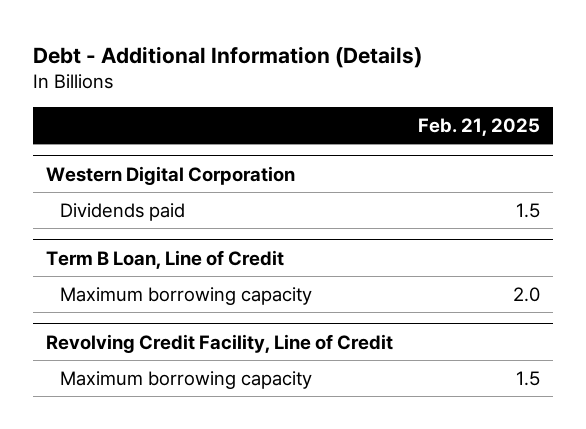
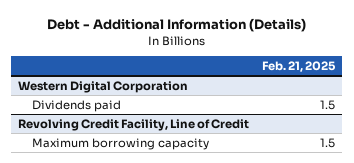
[46,249,285,269] Term B Loan, Line of Credit -> none
[59,286,312,305] Maximum borrowing capacity -> none

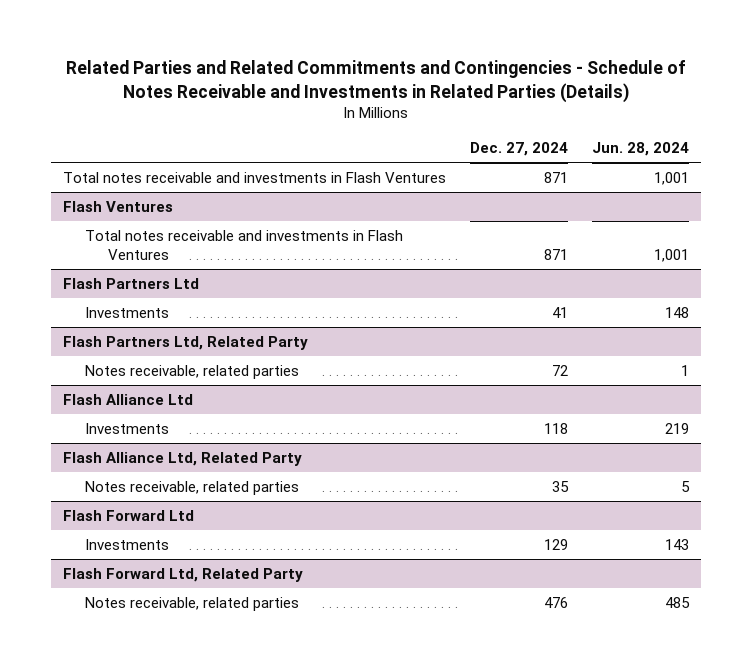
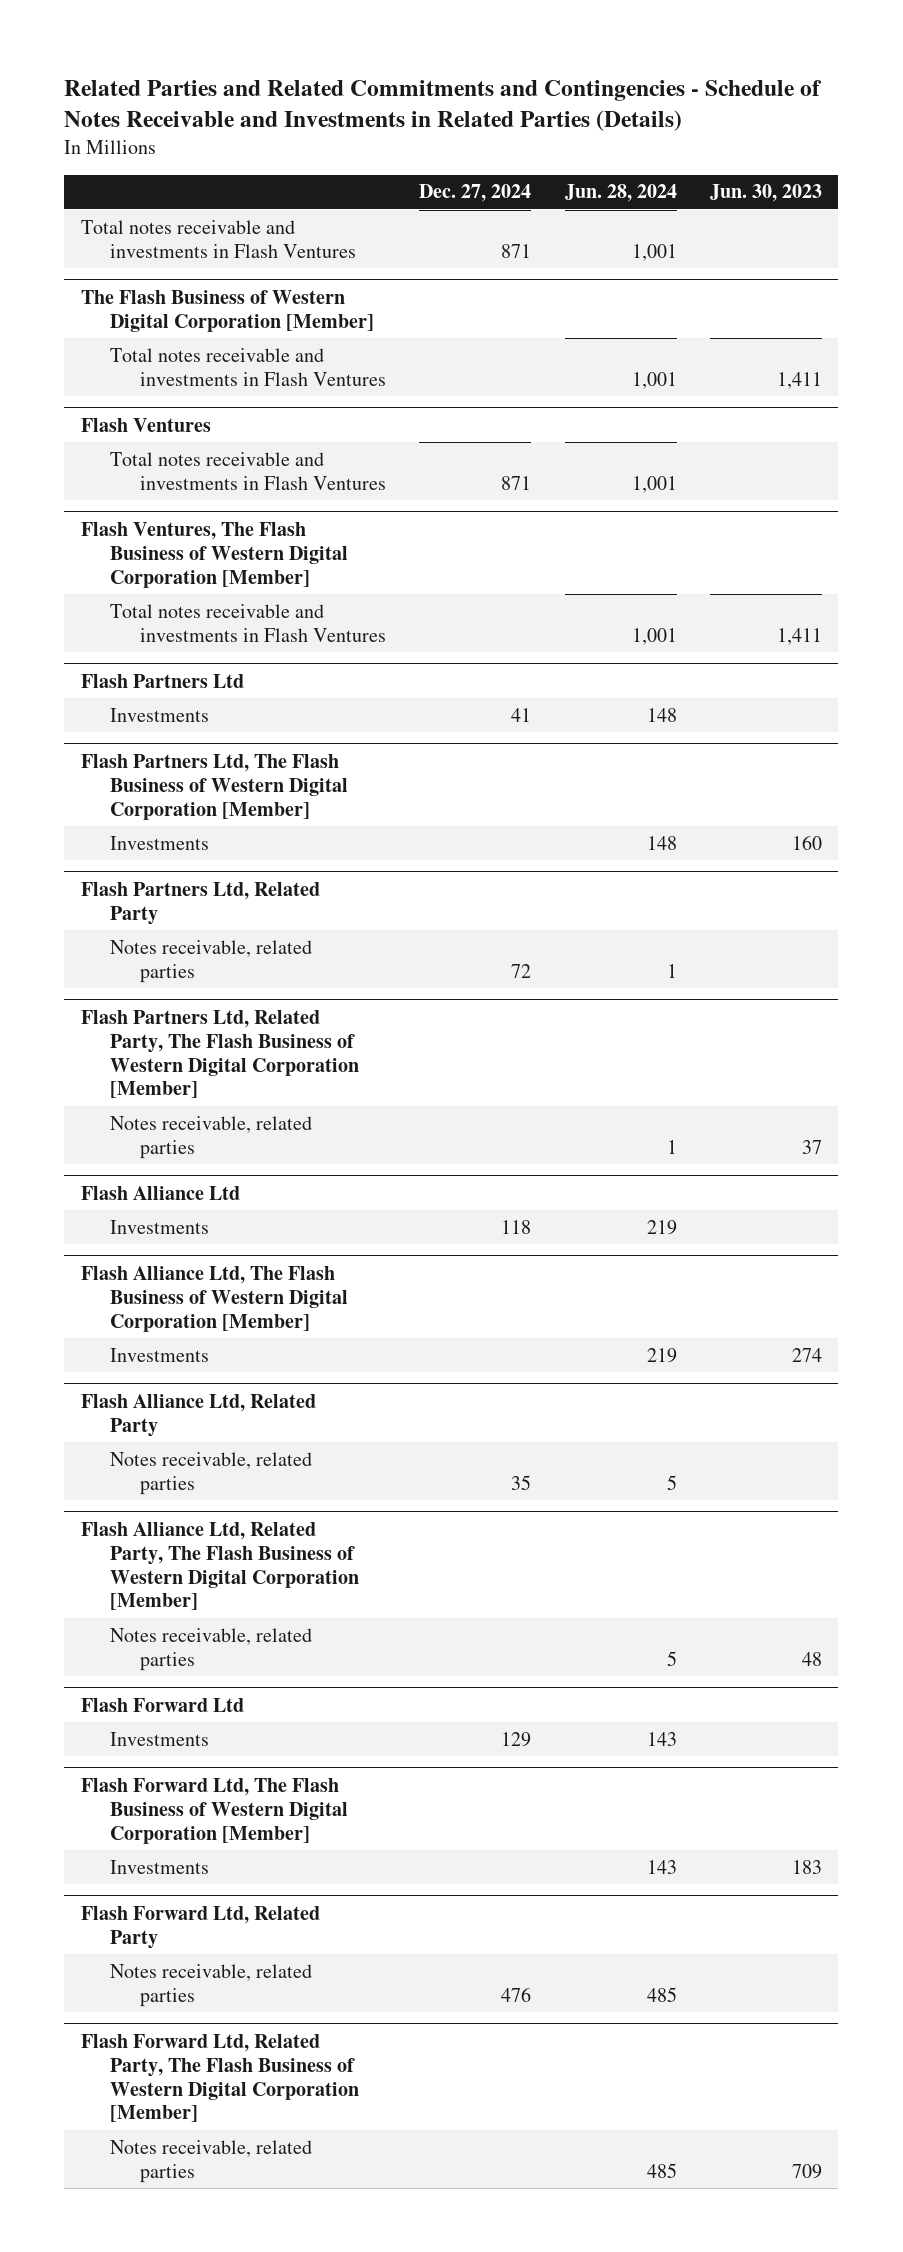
none -> [709,184,822,203] Jun. 30, 2023
none -> [80,289,375,332] The Flash Business of Western Digital Corporation [Member]
none -> [110,347,387,386] Total notes receivable and investments in Flash Ventures
none -> [80,521,349,588] Flash Ventures, The Flash Business of Western Digital Corporation [Member]
none -> [110,603,387,642] Total notes receivable and investments in Flash Ventures
none -> [80,753,349,820] Flash Partners Ltd, The Flash Business of Western Digital Corporation [Member]
none -> [110,835,210,850] Investments
none -> [80,1009,360,1099] Flash Partners Ltd, Related Party, The Flash Business of Western Digital Corporation [Member]
none -> [110,1115,313,1159] Notes receivable, related parties
none -> [80,1265,349,1332] Flash Alliance Ltd, The Flash Business of Western Digital Corporation [Member]
none -> [110,1347,210,1362] Investments
none -> [80,1521,360,1611] Flash Alliance Ltd, Related Party, The Flash Business of Western Digital Corporation [Member]
none -> [110,1627,313,1671] Notes receivable, related parties
none -> [80,1777,349,1844] Flash Forward Ltd, The Flash Business of Western Digital Corporation [Member]
none -> [110,1859,210,1874] Investments
none -> [80,2033,360,2123] Flash Forward Ltd, Related Party, The Flash Business of Western Digital Corporation [Member]
none -> [110,2139,313,2183] Notes receivable, related parties

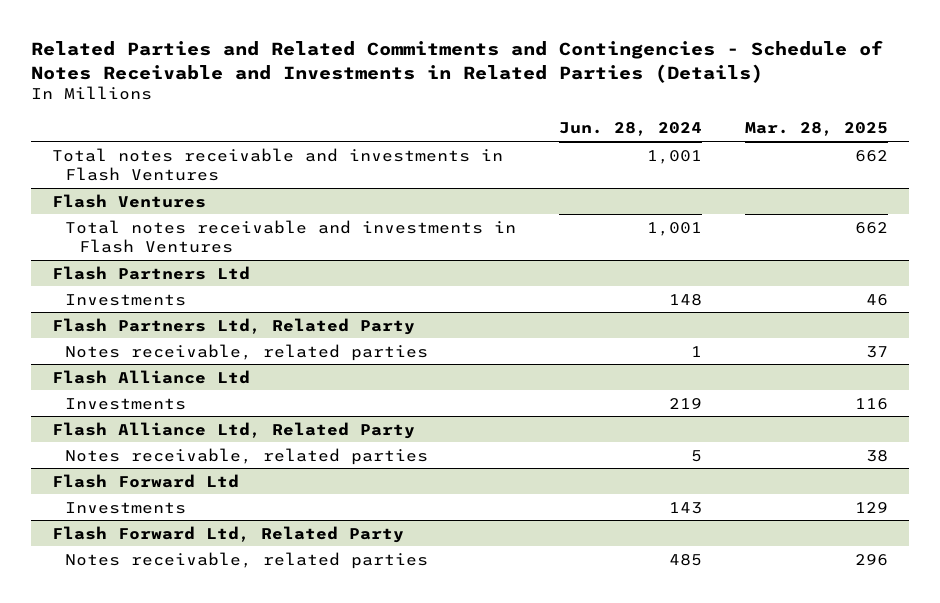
[419,184,532,203] Dec. 27, 2024 -> none
[709,184,822,203] Jun. 30, 2023 -> none
none -> [744,122,888,137] Mar. 28, 2025
[80,289,375,332] The Flash Business of Western Digital Corporation [Member] -> none
[110,347,387,386] Total notes receivable and investments in Flash Ventures -> none
[80,521,349,588] Flash Ventures, The Flash Business of Western Digital Corporation [Member] -> none
[110,603,387,642] Total notes receivable and investments in Flash Ventures -> none
[80,753,349,820] Flash Partners Ltd, The Flash Business of Western Digital Corporation [Member] -> none
[110,835,210,850] Investments -> none
[80,1009,360,1099] Flash Partners Ltd, Related Party, The Flash Business of Western Digital Corporation [Member] -> none
[110,1115,313,1159] Notes receivable, related parties -> none
[80,1265,349,1332] Flash Alliance Ltd, The Flash Business of Western Digital Corporation [Member] -> none
[110,1347,210,1362] Investments -> none
[80,1521,360,1611] Flash Alliance Ltd, Related Party, The Flash Business of Western Digital Corporation [Member] -> none
[110,1627,313,1671] Notes receivable, related parties -> none
[80,1777,349,1844] Flash Forward Ltd, The Flash Business of Western Digital Corporation [Member] -> none
[110,1859,210,1874] Investments -> none
[80,2033,360,2123] Flash Forward Ltd, Related Party, The Flash Business of Western Digital Corporation [Member] -> none
[110,2139,313,2183] Notes receivable, related parties -> none

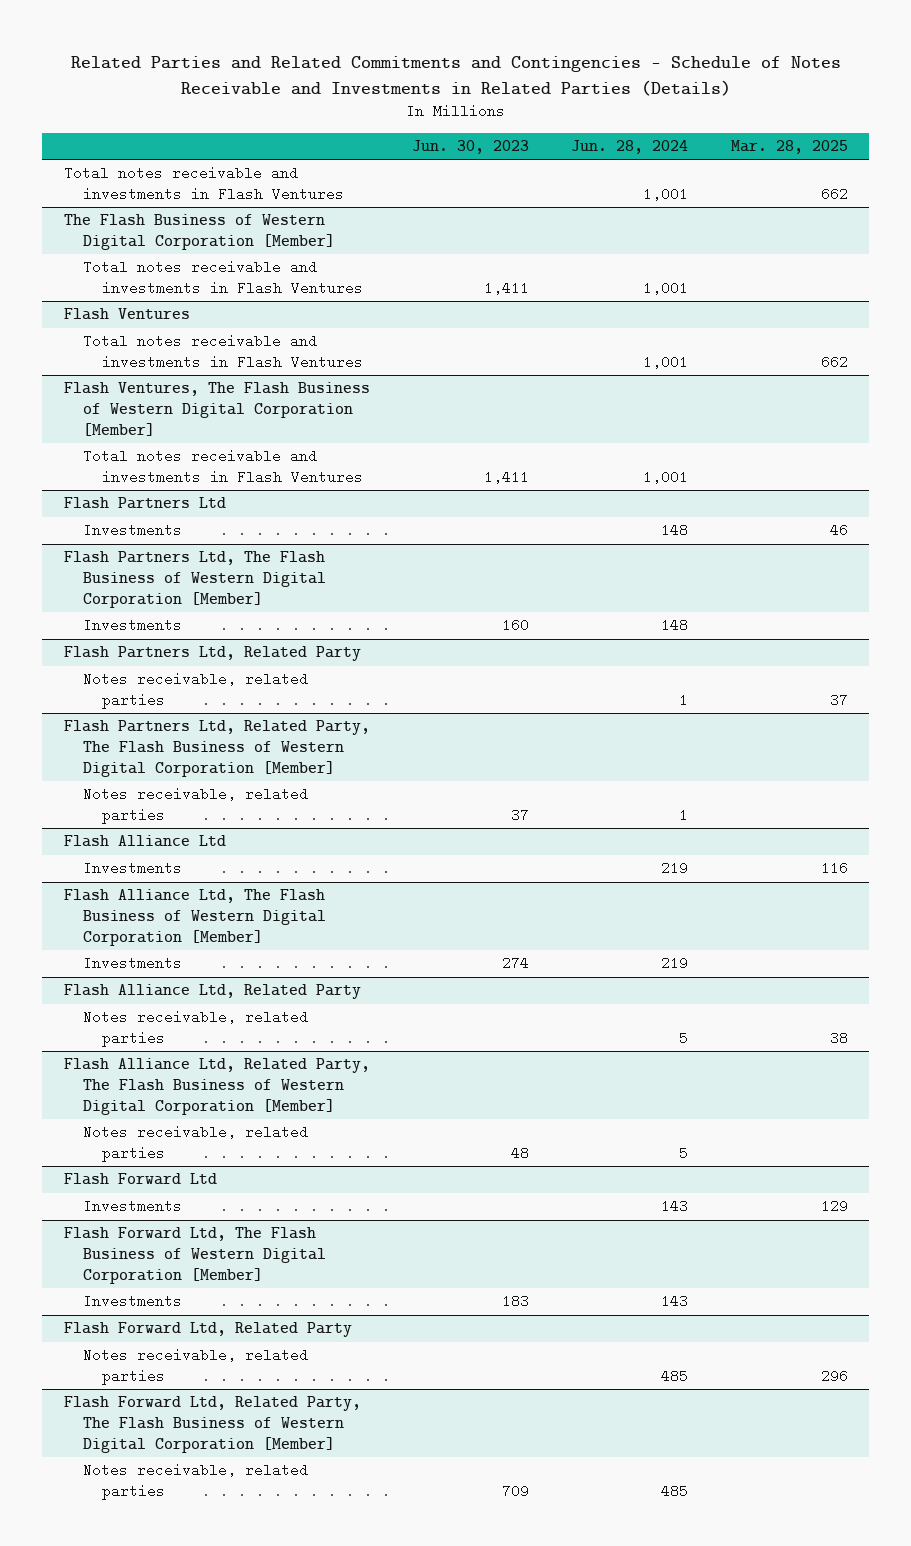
none -> [411,140,529,155] Jun. 30, 2023
none -> [63,214,335,251] The Flash Business of Western Digital Corporation [Member]
none -> [82,260,364,296] Total notes receivable and investments in Flash Ventures
none -> [63,382,370,436] Flash Ventures, The Flash Business of Western Digital Corporation [Member]
none -> [82,449,364,485] Total notes receivable and investments in Flash Ventures
none -> [63,551,326,608] Flash Partners Ltd, The Flash Business of Western Digital Corporation [Member]
none -> [82,618,182,633] Investments
none -> [63,720,370,777] Flash Partners Ltd, Related Party, The Flash Business of Western Digital Corporation [Member]
none -> [82,787,308,825] Notes receivable, related parties
none -> [63,889,326,946] Flash Alliance Ltd, The Flash Business of Western Digital Corporation [Member]
none -> [82,956,182,971] Investments
none -> [63,1058,370,1115] Flash Alliance Ltd, Related Party, The Flash Business of Western Digital Corporation [Member]
none -> [82,1125,308,1163] Notes receivable, related parties
none -> [63,1227,326,1284] Flash Forward Ltd, The Flash Business of Western Digital Corporation [Member]
none -> [82,1294,182,1309] Investments
none -> [63,1396,361,1453] Flash Forward Ltd, Related Party, The Flash Business of Western Digital Corporation [Member]
none -> [82,1463,308,1501] Notes receivable, related parties

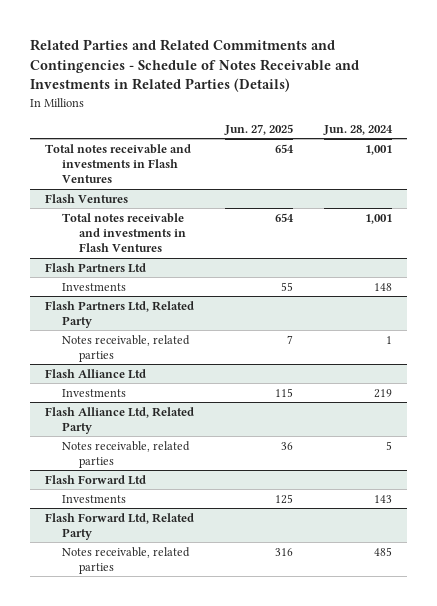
[411,140,529,155] Jun. 30, 2023 -> none
[730,140,848,155] Mar. 28, 2025 -> none
none -> [224,123,294,135] Jun. 27, 2025
[63,214,335,251] The Flash Business of Western Digital Corporation [Member] -> none
[82,260,364,296] Total notes receivable and investments in Flash Ventures -> none
[63,382,370,436] Flash Ventures, The Flash Business of Western Digital Corporation [Member] -> none
[82,449,364,485] Total notes receivable and investments in Flash Ventures -> none
[63,551,326,608] Flash Partners Ltd, The Flash Business of Western Digital Corporation [Member] -> none
[82,618,182,633] Investments -> none
[63,720,370,777] Flash Partners Ltd, Related Party, The Flash Business of Western Digital Corporation [Member] -> none
[82,787,308,825] Notes receivable, related parties -> none
[63,889,326,946] Flash Alliance Ltd, The Flash Business of Western Digital Corporation [Member] -> none
[82,956,182,971] Investments -> none
[63,1058,370,1115] Flash Alliance Ltd, Related Party, The Flash Business of Western Digital Corporation [Member] -> none
[82,1125,308,1163] Notes receivable, related parties -> none
[63,1227,326,1284] Flash Forward Ltd, The Flash Business of Western Digital Corporation [Member] -> none
[82,1294,182,1309] Investments -> none
[63,1396,361,1453] Flash Forward Ltd, Related Party, The Flash Business of Western Digital Corporation [Member] -> none
[82,1463,308,1501] Notes receivable, related parties -> none

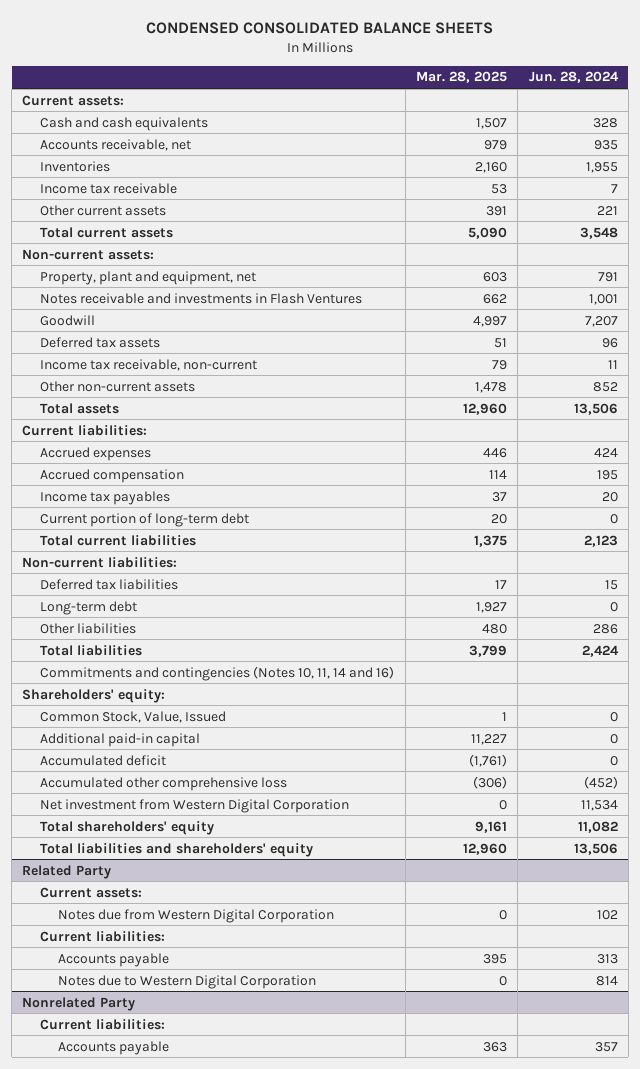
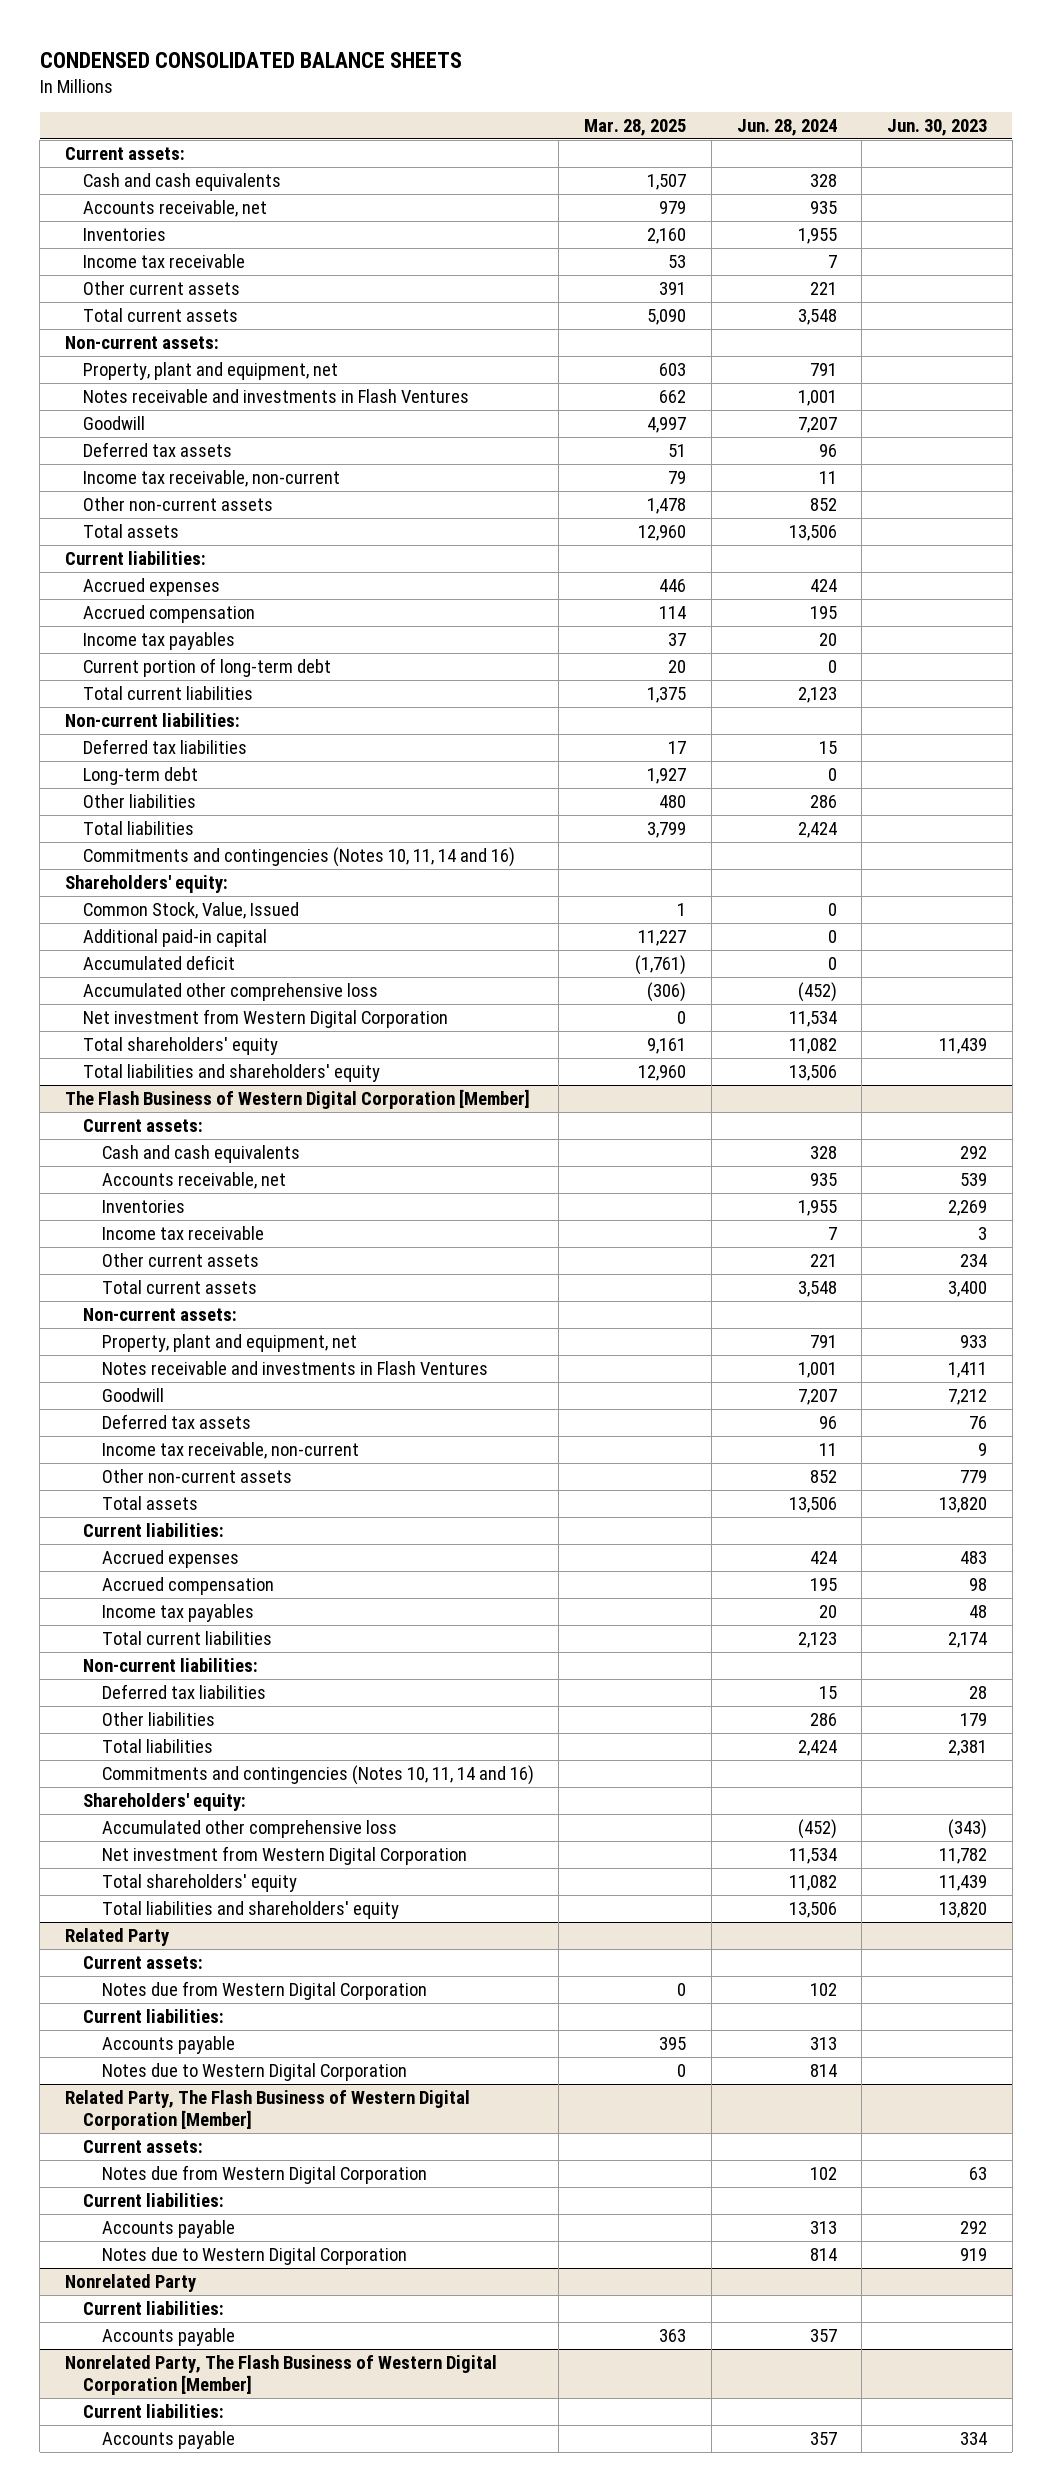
none -> [887,118,988,136] Jun. 30, 2023
none -> [64,1089,530,1110] The Flash Business of Western Digital Corporation [Member]
none -> [83,1119,204,1133] Current assets:
none -> [101,1145,300,1164] Cash and cash equivalents
none -> [101,1172,286,1190] Accounts receivable, net
none -> [101,1200,185,1214] Inventories
none -> [101,1226,264,1241] Income tax receivable
none -> [101,1253,259,1268] Other current assets
none -> [101,1280,257,1295] Total current assets
none -> [83,1308,238,1322] Non-current assets:
none -> [101,1334,357,1353] Property, plant and equipment, net
none -> [101,1361,488,1376] Notes receivable and investments in Flash Ventures
none -> [101,1388,164,1403] Goodwill
none -> [101,1414,251,1430] Deferred tax assets
none -> [101,1442,359,1460] Income tax receivable, non-current
none -> [101,1469,292,1484] Other non-current assets
none -> [101,1496,198,1511] Total assets
none -> [83,1523,225,1538] Current liabilities:
none -> [101,1550,239,1569] Accrued expenses
none -> [101,1577,274,1596] Accrued compensation
none -> [101,1604,254,1623] Income tax payables
none -> [101,1631,272,1646] Total current liabilities
none -> [83,1658,259,1673] Non-current liabilities:
none -> [101,1684,266,1700] Deferred tax liabilities
none -> [101,1712,215,1727] Other liabilities
none -> [101,1739,213,1754] Total liabilities
none -> [101,1765,534,1786] Commitments and contingencies (Notes 10, 11, 14 and 16)
none -> [83,1793,247,1812] Shareholders' equity:
none -> [101,1820,397,1839] Accumulated other comprehensive loss
none -> [101,1846,467,1866] Net investment from Western Digital Corporation
none -> [101,1874,297,1893] Total shareholders' equity
none -> [101,1901,399,1920] Total liabilities and shareholders' equity
none -> [64,2090,470,2130] Related Party, The Flash Business of Western Digital Corporation [Member]
none -> [83,2140,204,2154] Current assets:
none -> [101,2165,427,2185] Notes due from Western Digital Corporation
none -> [83,2193,225,2208] Current liabilities:
none -> [101,2220,235,2239] Accounts payable
none -> [101,2247,407,2266] Notes due to Western Digital Corporation
none -> [64,2355,497,2395] Nonrelated Party, The Flash Business of Western Digital Corporation [Member]
none -> [83,2404,225,2419] Current liabilities:
none -> [101,2431,235,2450] Accounts payable

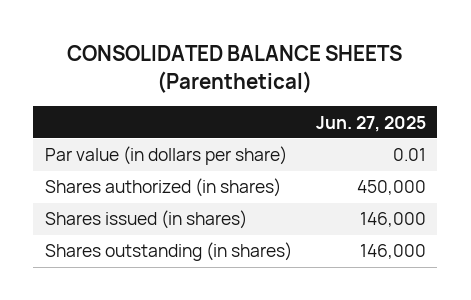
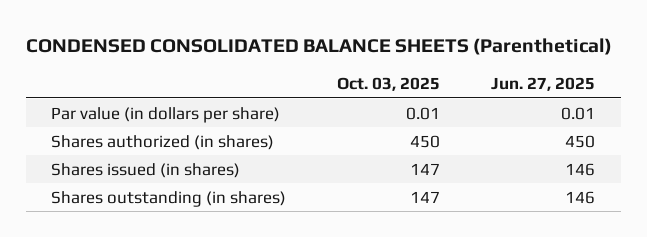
[67,44,403,93] CONSOLIDATED BALANCE SHEETS (Parenthetical) -> [26,38,613,56] CONDENSED CONSOLIDATED BALANCE SHEETS (Parenthetical)
none -> [337,76,441,91] Oct. 03, 2025
[356,180,426,196] 450,000 -> [565,134,596,148] 450
[359,212,426,228] 146,000 -> [565,162,596,176] 146
[359,244,426,260] 146,000 -> [565,190,596,204] 146

